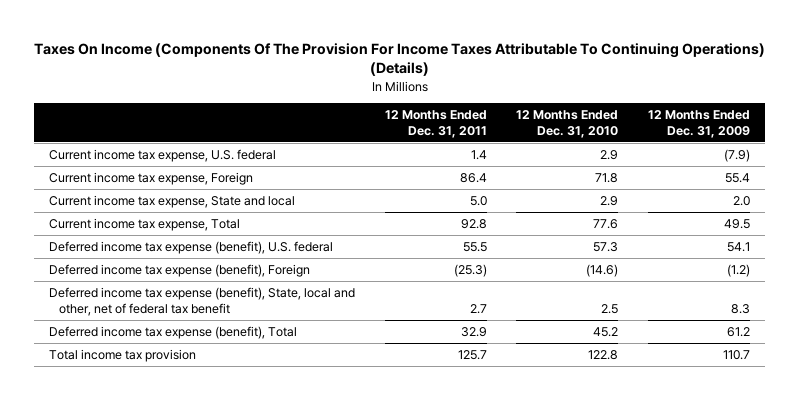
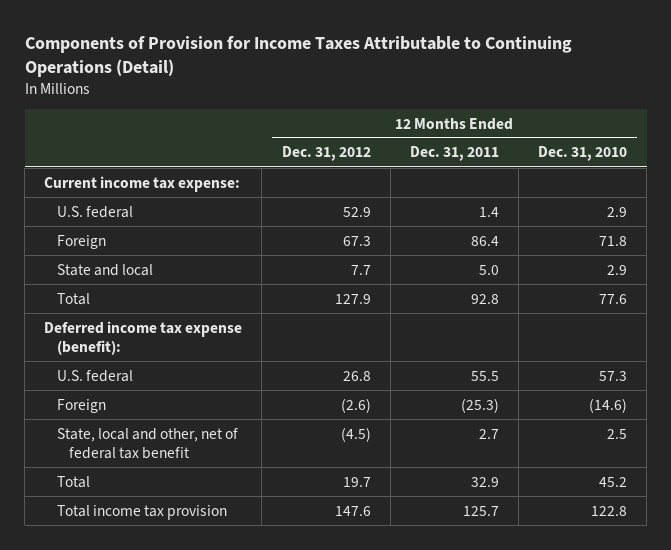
[33,42,765,77] Taxes On Income (Components Of The Provision For Income Taxes Attributable To Continuing Operations) (Details) -> [24,35,572,77] Components of Provision for Income Taxes Attributable to Continuing Operations (Detail)
[648,110,751,138] 12 Months Ended Dec. 31, 2009 -> none
none -> [281,146,371,162] Dec. 31, 2012
none -> [44,175,241,192] Current income tax expense:
[48,149,276,163] Current income tax expense, U.S. federal -> [56,205,133,218] U.S. federal
[48,172,253,186] Current income tax expense, Foreign -> [56,234,106,249] Foreign
[48,195,295,209] Current income tax expense, State and local -> [56,263,153,276] State and local
[48,218,240,232] Current income tax expense, Total -> [56,292,90,305] Total
none -> [44,320,243,355] Deferred income tax expense (benefit):
[48,241,333,255] Deferred income tax expense (benefit), U.S. federal -> [56,369,133,382] U.S. federal
[48,264,310,278] Deferred income tax expense (benefit), Foreign -> [56,398,106,413] Foreign
[48,287,355,316] Deferred income tax expense (benefit), State, local and other, net of federal tax benefit -> [56,427,238,459] State, local and other, net of federal tax benefit
[48,326,297,340] Deferred income tax expense (benefit), Total -> [56,475,90,488] Total

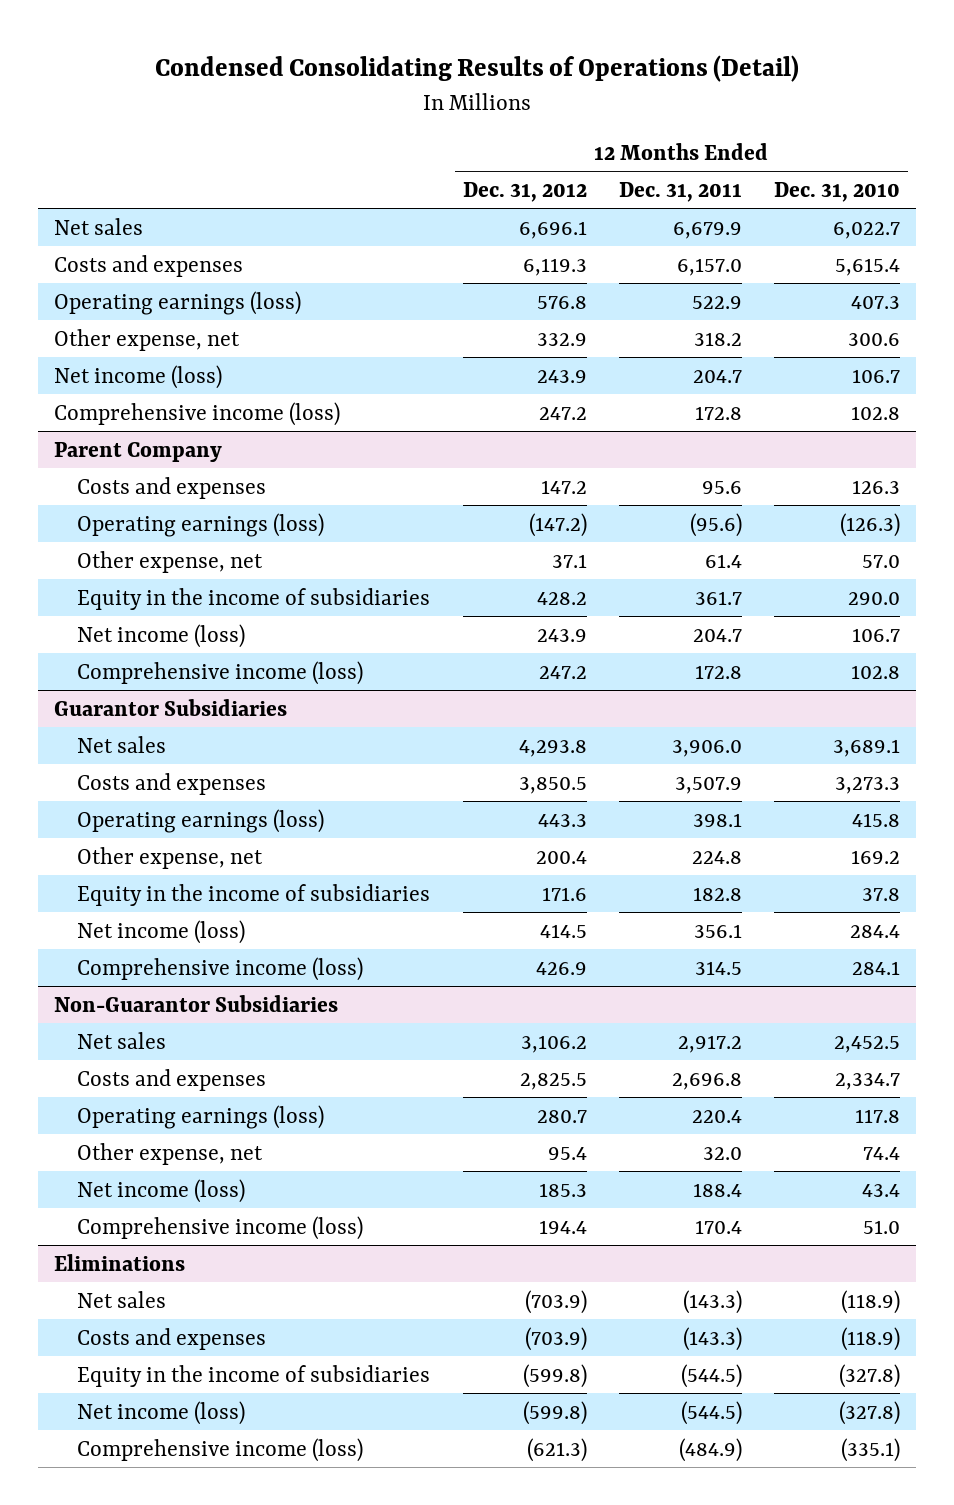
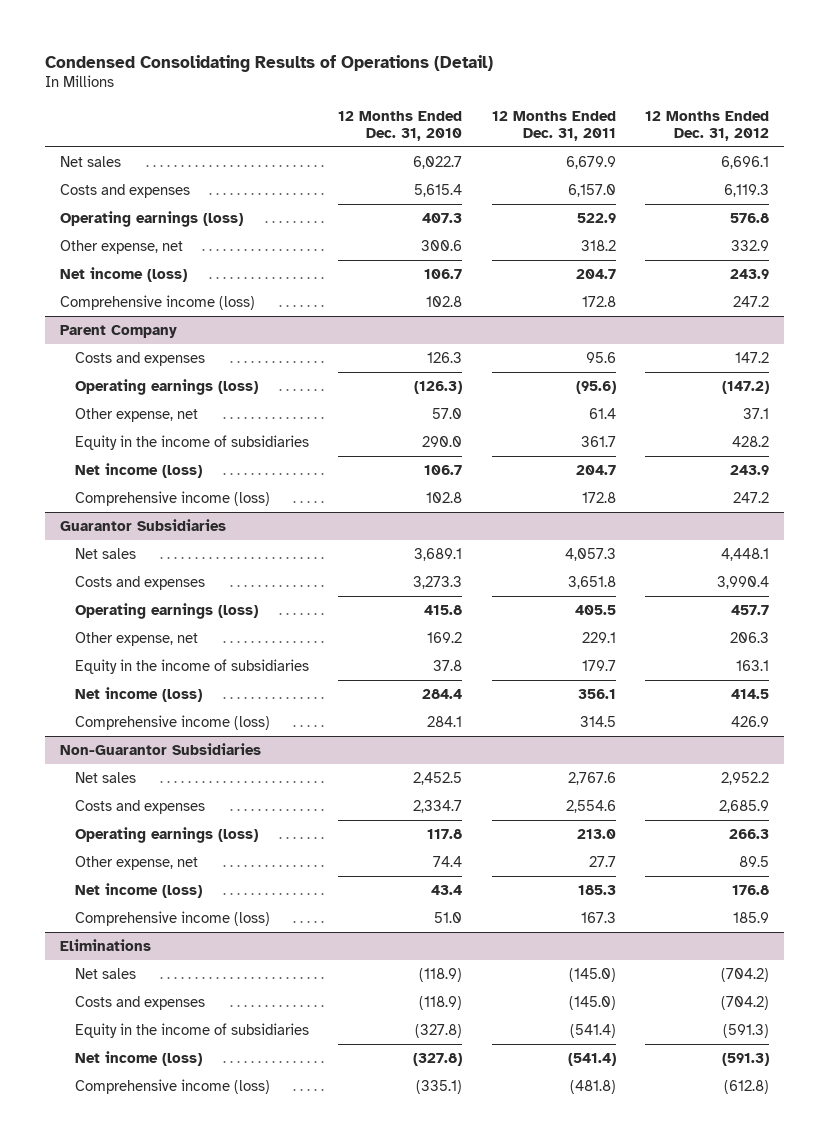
[518,739,587,757] 4,293.8 -> [721,547,770,561] 4,448.1
[671,739,742,757] 3,906.0 -> [564,547,616,561] 4,057.3
[518,776,587,794] 3,850.5 -> [717,575,770,589] 3,990.4
[674,776,742,794] 3,507.9 -> [567,575,616,589] 3,651.8
[537,813,587,827] 443.3 -> [731,604,770,615] 457.7
[692,812,742,827] 398.1 -> [574,604,616,615] 405.5
[535,850,587,864] 200.4 -> [730,631,770,643] 206.3
[691,850,742,864] 224.8 -> [581,631,616,643] 229.1
[541,886,587,901] 171.6 -> [736,659,770,671] 163.1
[692,886,742,901] 182.8 -> [581,659,616,671] 179.7
[520,1034,587,1053] 3,106.2 -> [721,771,770,785] 2,952.2
[677,1034,742,1053] 2,917.2 -> [567,771,616,785] 2,767.6
[519,1072,587,1090] 2,825.5 -> [719,799,770,813] 2,685.9
[671,1072,742,1090] 2,696.8 -> [565,799,616,813] 2,554.6
[536,1109,587,1123] 280.7 -> [729,828,770,839] 266.3
[691,1109,742,1123] 220.4 -> [576,828,616,839] 213.0
[547,1146,587,1160] 95.4 -> [739,855,770,867] 89.5
[702,1146,742,1160] 32.0 -> [588,855,616,867] 27.7
[538,1182,587,1197] 185.3 -> [732,884,770,895] 176.8
[692,1182,742,1197] 188.4 -> [577,884,616,895] 185.3
[538,1219,587,1234] 194.4 -> [733,911,770,923] 185.9
[694,1219,742,1234] 170.4 -> [580,911,616,923] 167.3
[524,1289,587,1314] (703.9) -> [721,967,770,982] (704.2)
[682,1289,742,1314] (143.3) -> [568,967,616,982] (145.0)
[524,1326,587,1351] (703.9) -> [721,995,770,1010] (704.2)
[682,1326,742,1351] (143.3) -> [568,995,616,1010] (145.0)
[522,1363,587,1388] (599.8) -> [723,1023,770,1038] (591.3)
[680,1363,742,1388] (544.5) -> [569,1023,616,1038] (541.4)
[522,1400,587,1425] (599.8) -> [722,1052,770,1066] (591.3)
[680,1400,742,1425] (544.5) -> [567,1052,616,1066] (541.4)
[526,1437,587,1462] (621.3) -> [724,1079,770,1094] (612.8)
[678,1437,742,1462] (484.9) -> [569,1079,616,1094] (481.8)

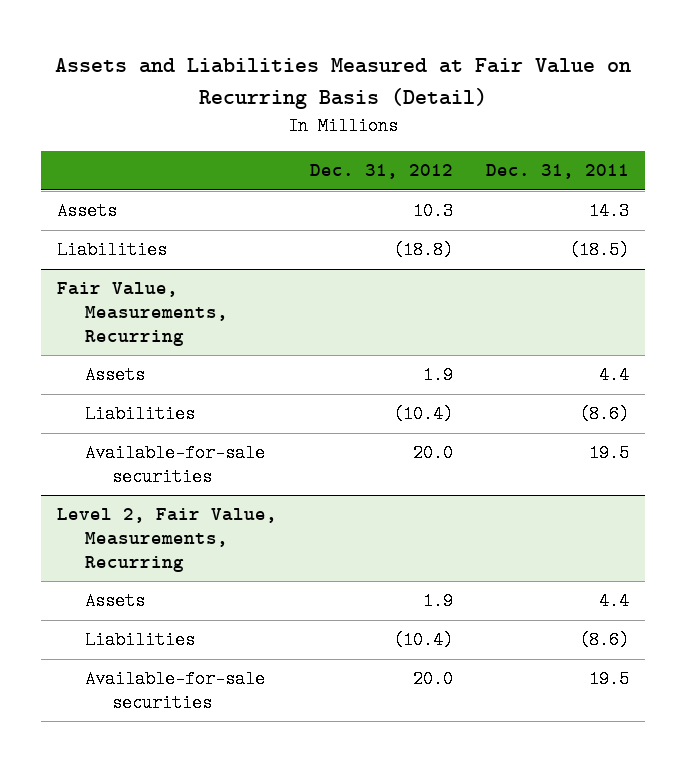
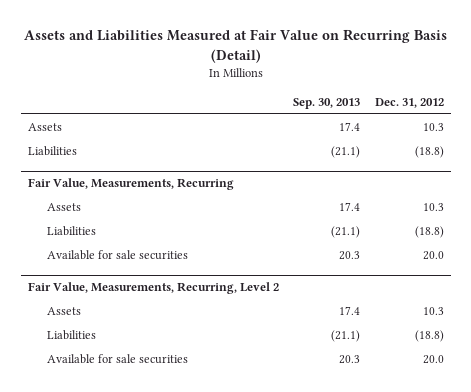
[485,164,629,180] Dec. 31, 2011 -> none
none -> [293,97,361,109] Sep. 30, 2013
[423,366,454,385] 1.9 -> [422,203,444,212] 10.3
[393,405,454,424] (10.4) -> [414,226,444,239] (18.8)
[84,444,265,487] Available-for-sale securities -> [46,250,188,261] Available for sale securities
[57,508,278,572] Level 2, Fair Value, Measurements, Recurring -> [27,282,279,295] Fair Value, Measurements, Recurring, Level 2
[423,592,454,611] 1.9 -> [422,307,444,316] 10.3
[393,631,454,650] (10.4) -> [414,330,444,343] (18.8)
[84,670,265,713] Available-for-sale securities -> [46,354,188,365] Available for sale securities

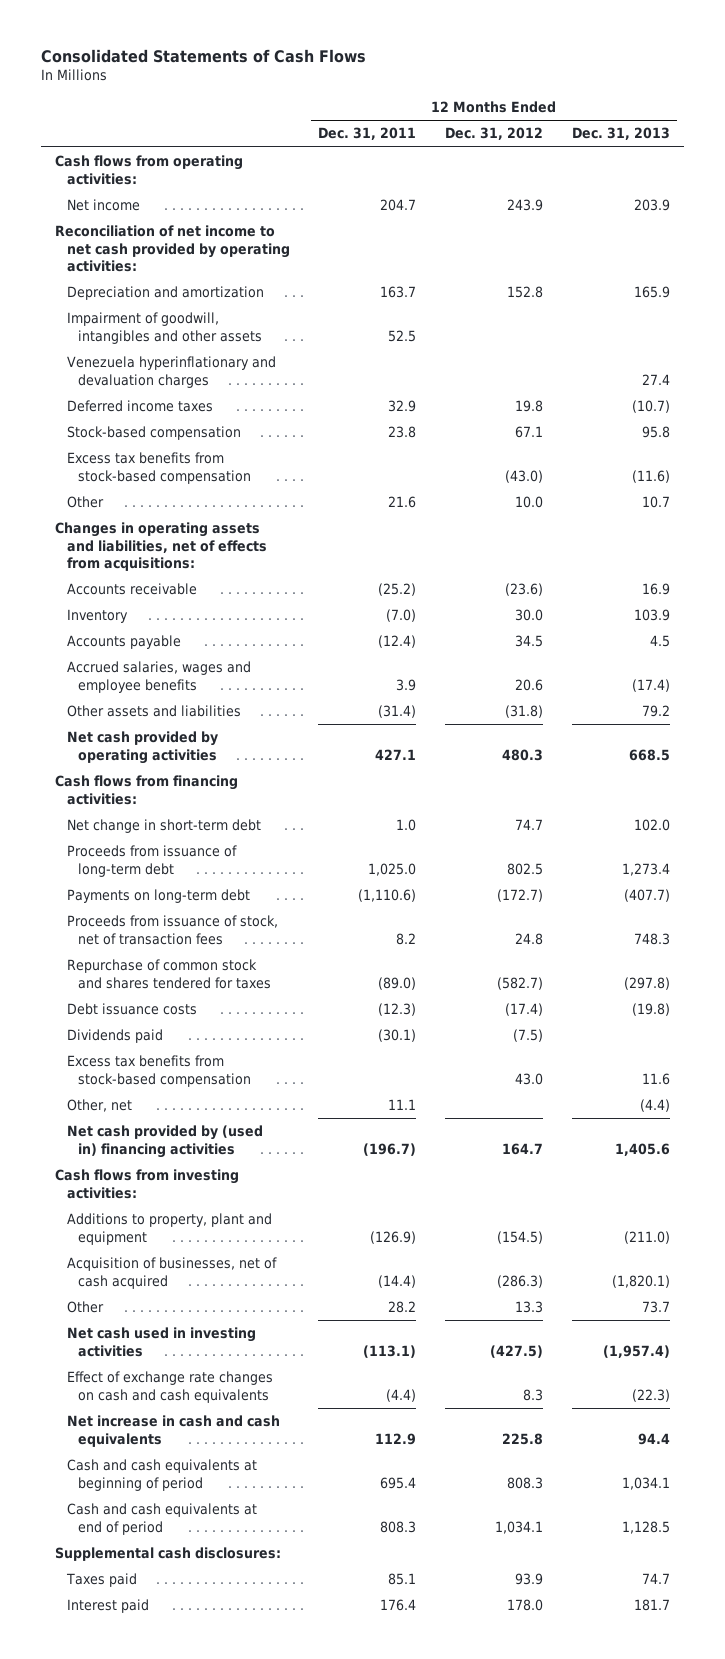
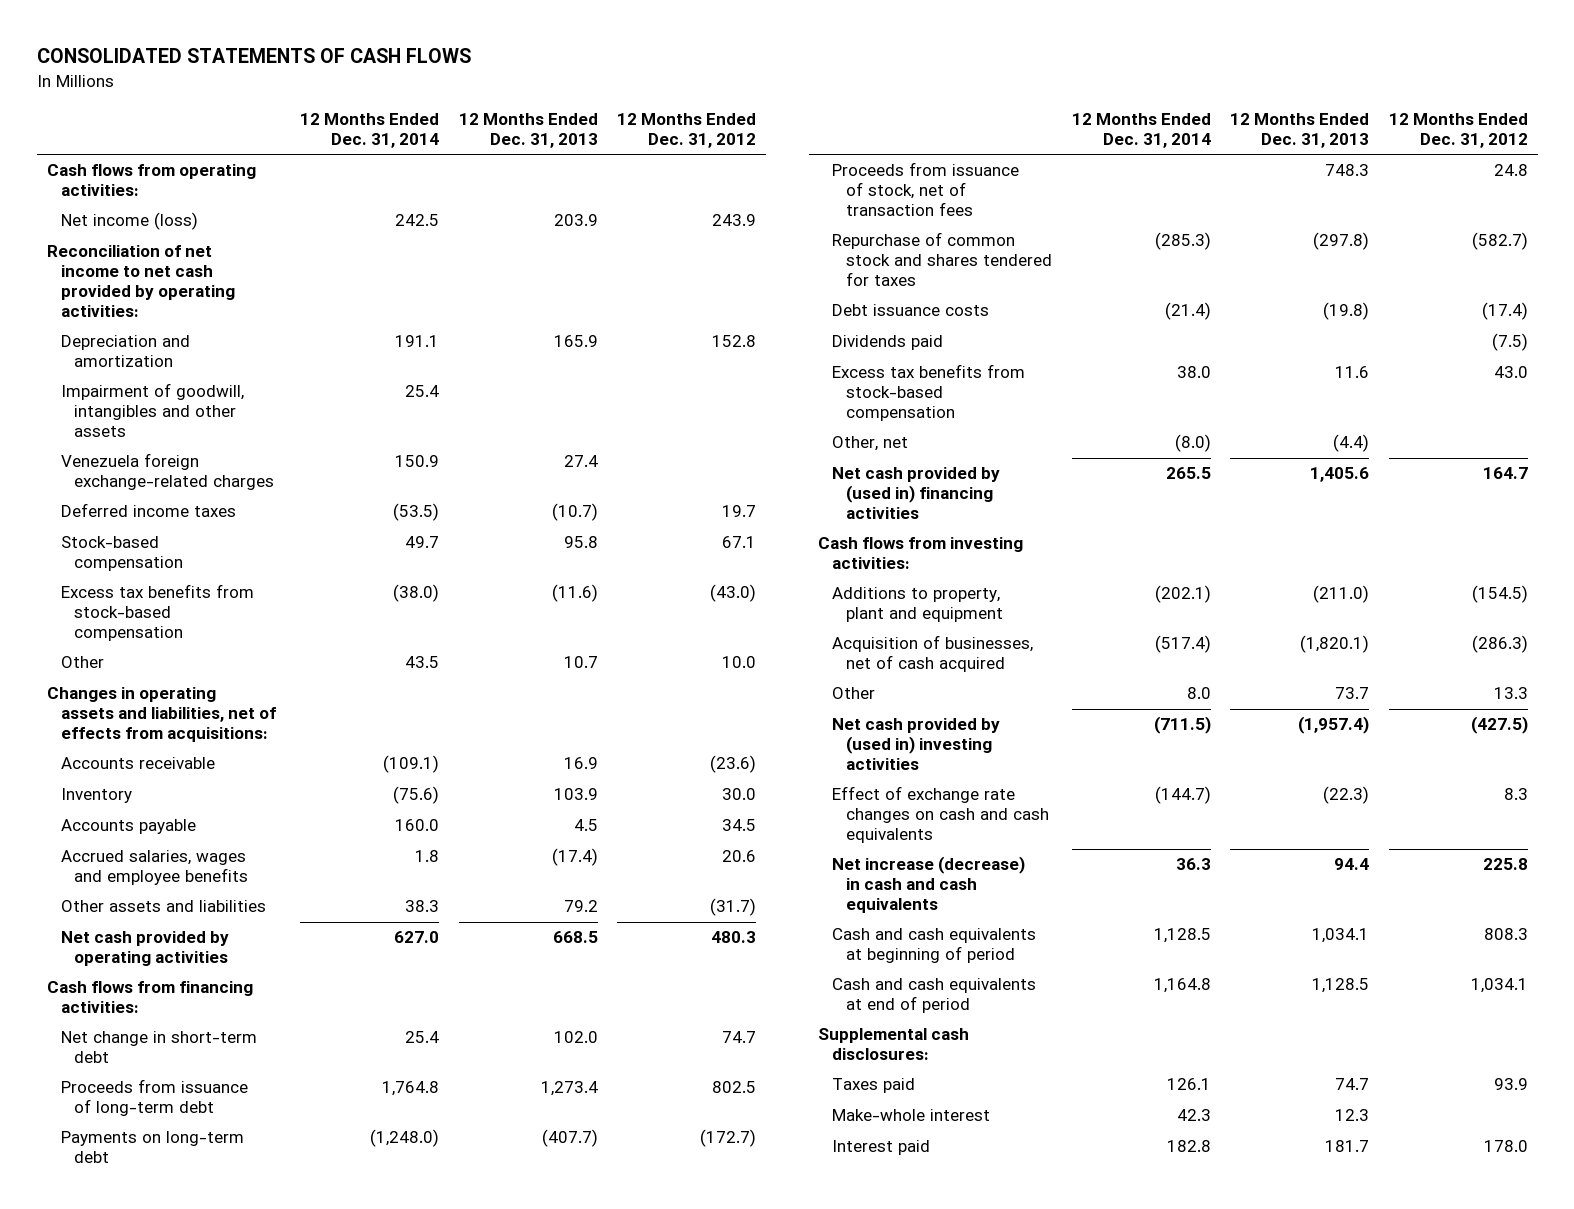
[40,48,366,63] Consolidated Statements of Cash Flows -> [36,48,471,64] CONSOLIDATED STATEMENTS OF CASH FLOWS
[318,127,417,141] Dec. 31, 2011 -> none
none -> [299,112,439,148] 12 Months Ended Dec. 31, 2014
[66,199,140,212] Net income -> [60,212,198,231] Net income (loss)
[66,356,276,388] Venezuela hyperinflationary and devaluation charges -> [60,453,275,491] Venezuela foreign exchange-related charges
[515,400,544,413] 19.8 -> [722,505,757,518] 19.7
[505,705,544,719] (31.8) -> [710,898,757,917] (31.7)
[66,1327,256,1357] Net cash used in investing activities -> [832,718,1001,771] Net cash provided by (used in) investing activities
[66,1415,280,1447] Net increase in cash and cash equivalents -> [832,856,1026,914] Net increase (decrease) in cash and cash equivalents
none -> [832,1109,991,1122] Make-whole interest

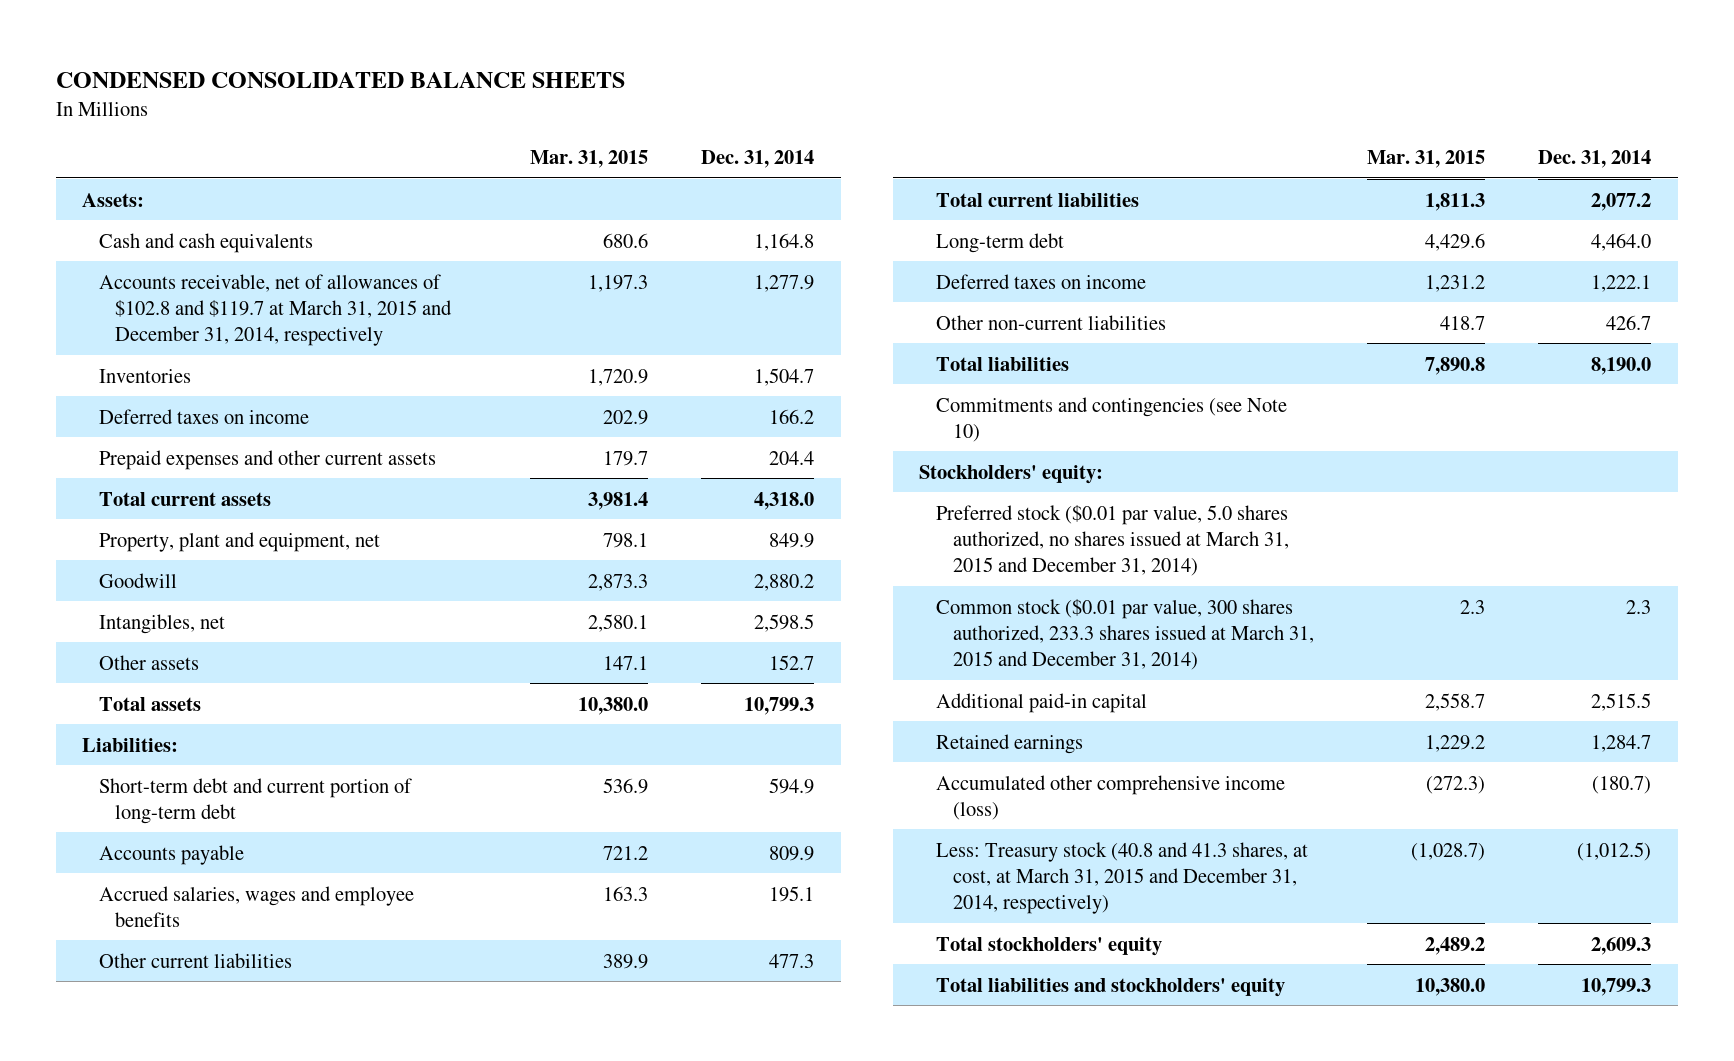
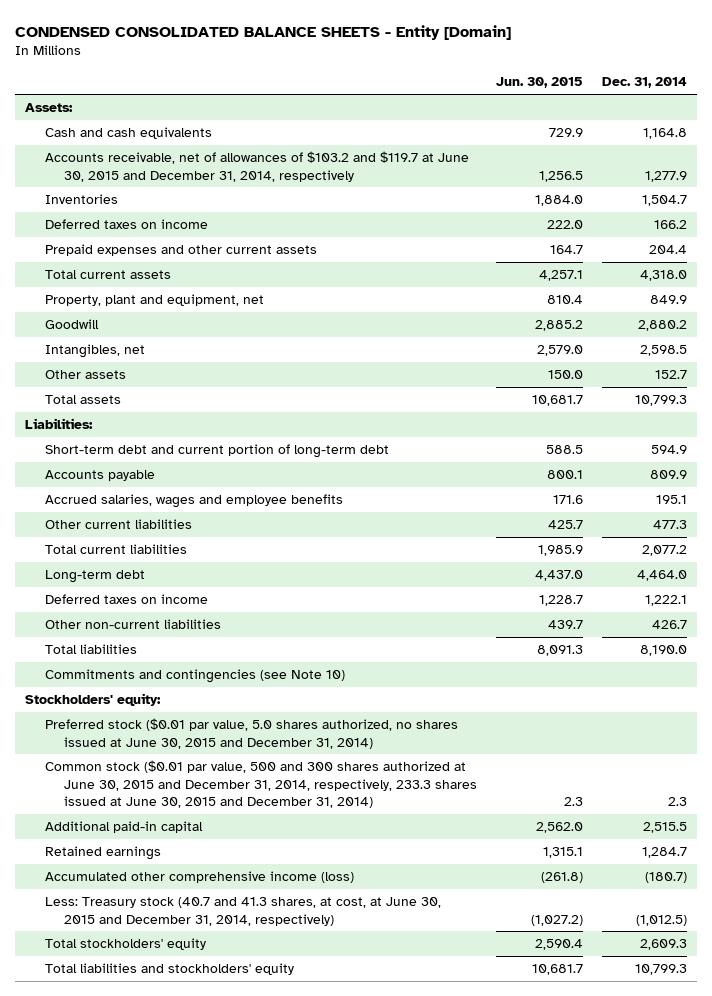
[55,71,625,88] CONDENSED CONSOLIDATED BALANCE SHEETS -> [15,24,512,40] CONDENSED CONSOLIDATED BALANCE SHEETS - Entity [Domain]
[529,150,648,169] Mar. 31, 2015 -> none
none -> [496,77,584,89] Jun. 30, 2015
[98,273,453,346] Accounts receivable, net of allowances of $102.8 and $119.7 at March 31, 2015 and December 31, 2014, respectively -> [44,151,469,182] Accounts receivable, net of allowances of $103.2 and $119.7 at June 30, 2015 and December 31, 2014, respectively
[936,504,1289,576] Preferred stock ($0.01 par value, 5.0 shares authorized, no shares issued at March 31, 2015 and December 31, 2014) -> [44,718,458,749] Preferred stock ($0.01 par value, 5.0 shares authorized, no shares issued at June 30, 2015 and December 31, 2014)
[936,598,1314,670] Common stock ($0.01 par value, 300 shares authorized, 233.3 shares issued at March 31, 2015 and December 31, 2014) -> [44,760,478,809] Common stock ($0.01 par value, 500 and 300 shares authorized at June 30, 2015 and December 31, 2014, respectively, 233.3 shares issued at June 30, 2015 and December 31, 2014)
[936,841,1309,914] Less: Treasury stock (40.8 and 41.3 shares, at cost, at March 31, 2015 and December 31, 2014, respectively) -> [44,897,441,926] Less: Treasury stock (40.7 and 41.3 shares, at cost, at June 30, 2015 and December 31, 2014, respectively)

